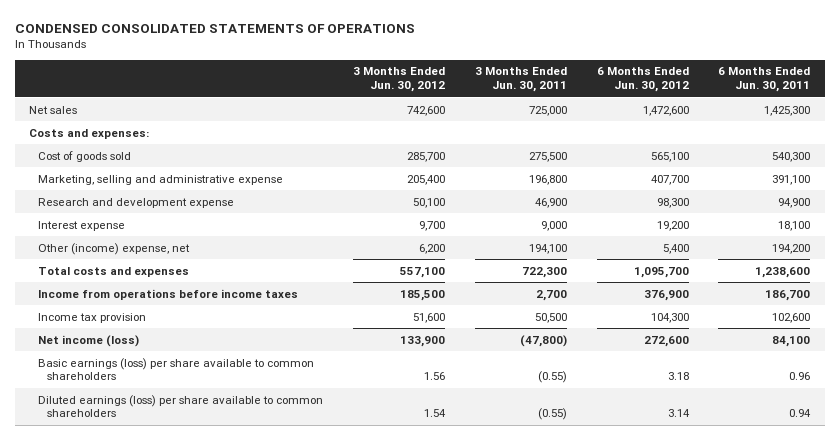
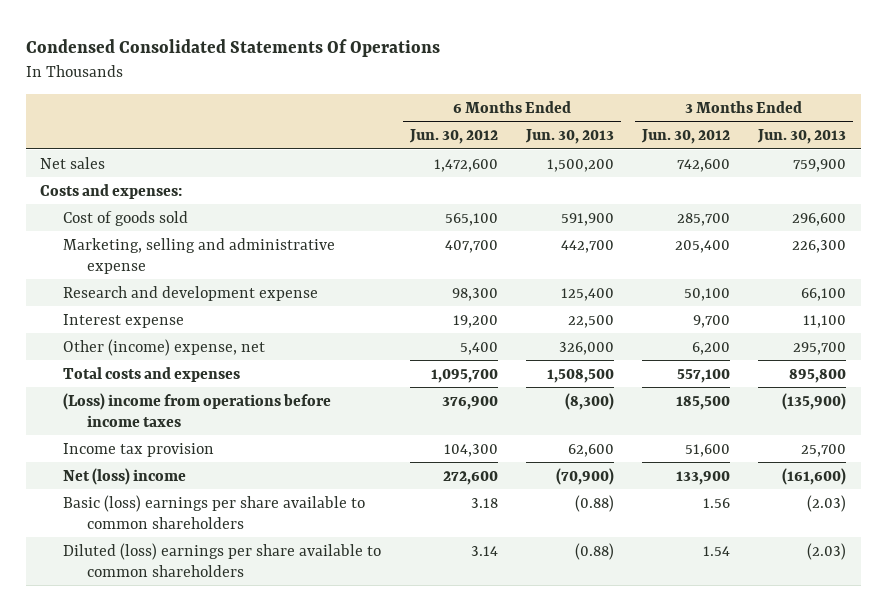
[14,23,415,33] CONDENSED CONSOLIDATED STATEMENTS OF OPERATIONS -> [25,39,440,58] Condensed Consolidated Statements Of Operations
[474,67,567,93] 3 Months Ended Jun. 30, 2011 -> none
[718,67,811,93] 6 Months Ended Jun. 30, 2011 -> none
none -> [524,129,614,145] Jun. 30, 2013
none -> [757,129,847,145] Jun. 30, 2013
[38,288,299,300] Income from operations before income taxes -> [63,392,332,427] (Loss) income from operations before income taxes
[38,334,140,347] Net income (loss) -> [63,467,187,485] Net (loss) income
[38,357,315,381] Basic earnings (loss) per share available to common shareholders -> [63,494,366,529] Basic (loss) earnings per share available to common shareholders
[38,394,324,418] Diluted earnings (loss) per share available to common shareholders -> [63,542,382,577] Diluted (loss) earnings per share available to common shareholders

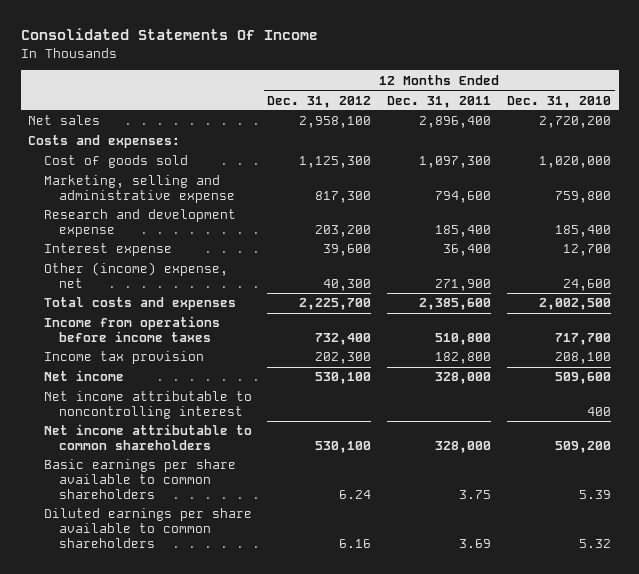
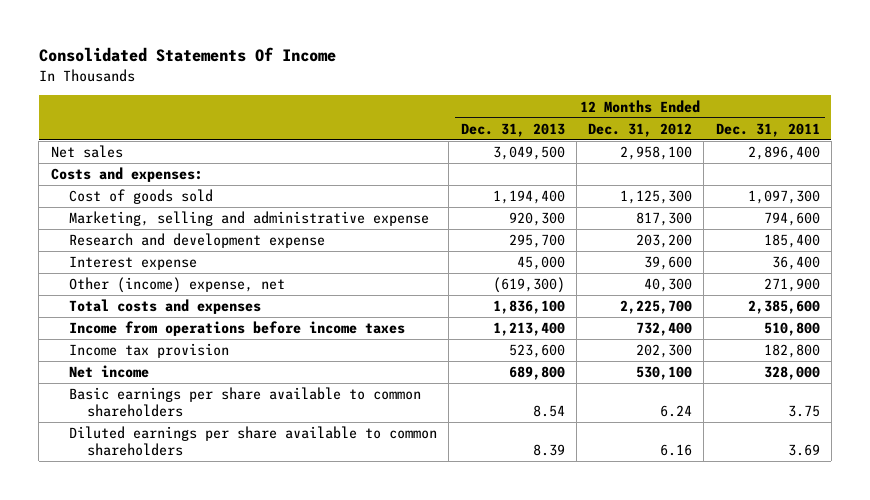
[506,95,611,108] Dec. 31, 2010 -> none
none -> [460,122,565,137] Dec. 31, 2013
[43,391,252,420] Net income attributable to noncontrolling interest -> none
[43,424,252,451] Net income attributable to common shareholders -> none

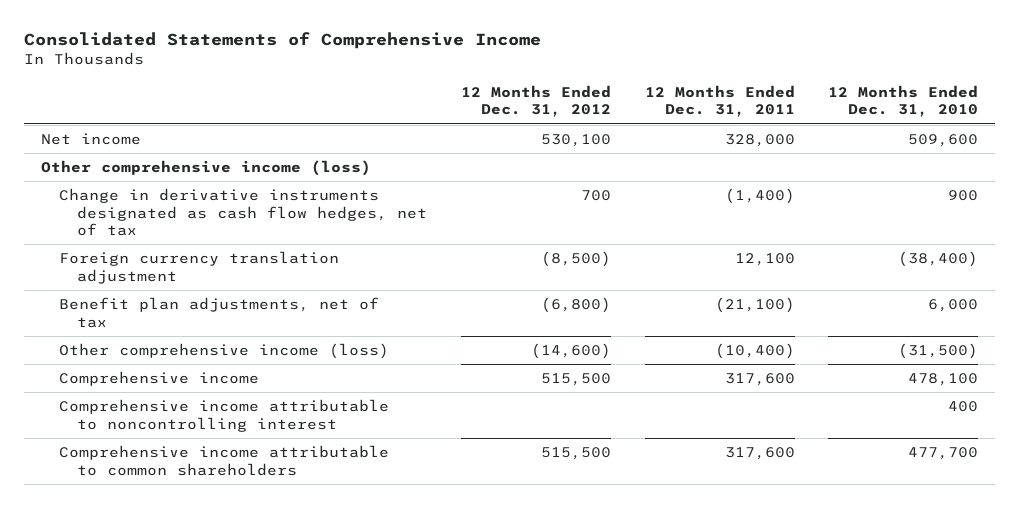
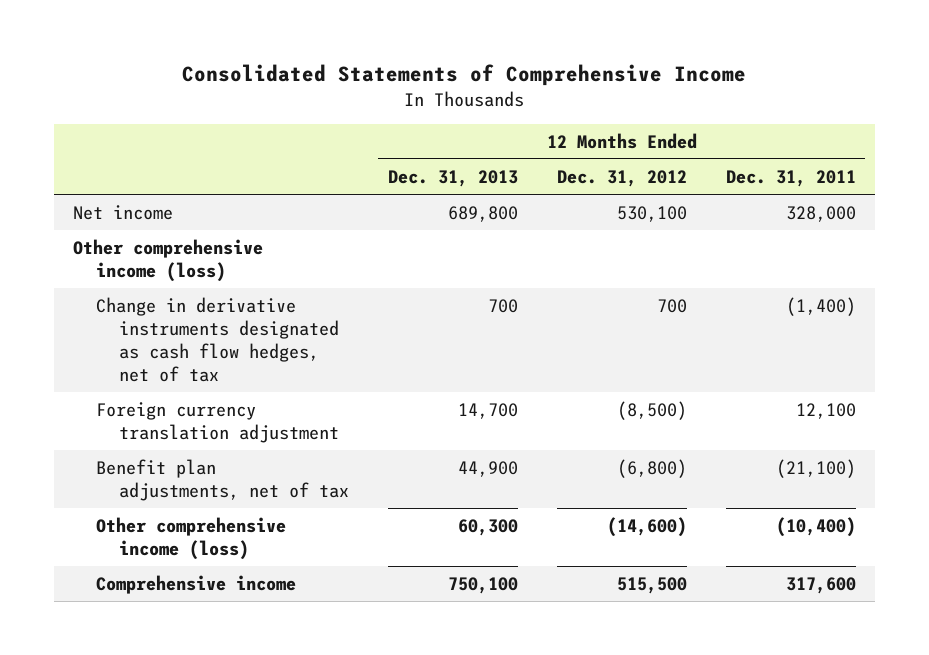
[828,84,979,118] 12 Months Ended Dec. 31, 2010 -> none
none -> [387,169,518,187] Dec. 31, 2013
[59,399,390,432] Comprehensive income attributable to noncontrolling interest -> none
[59,445,390,476] Comprehensive income attributable to common shareholders -> none

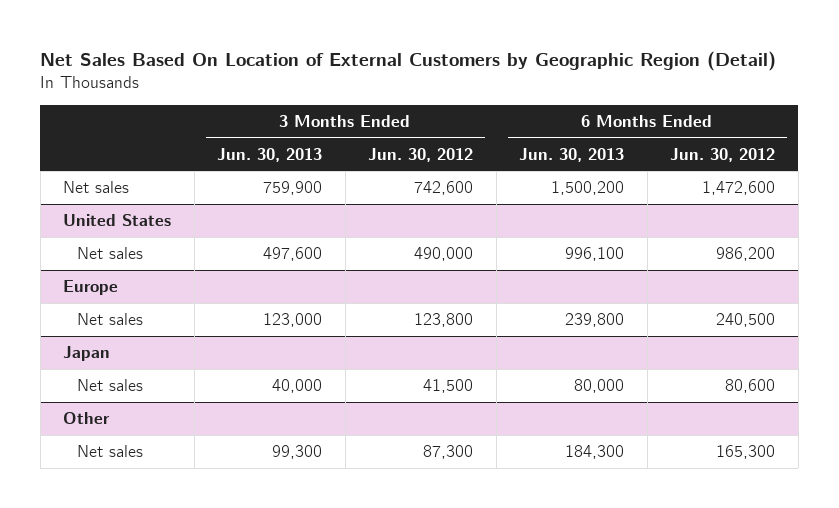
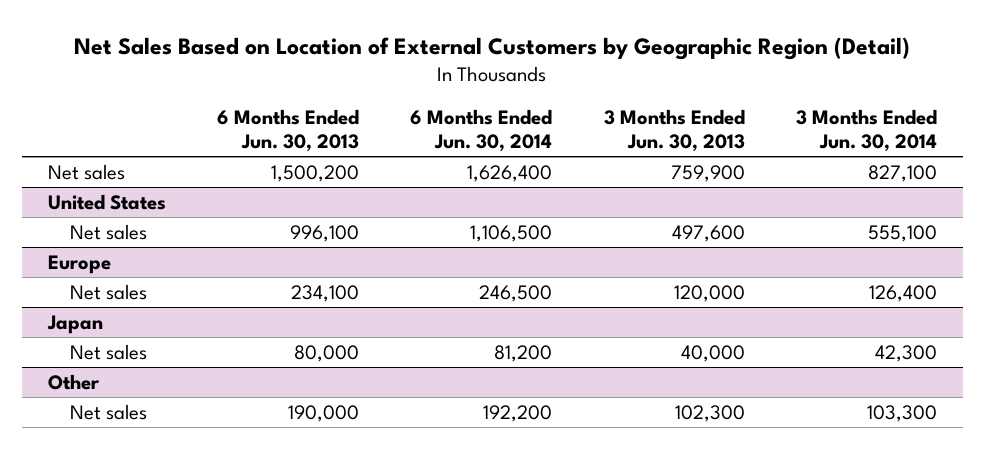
[40,50,777,71] Net Sales Based On Location of External Customers by Geographic Region (Detail) -> [74,36,911,60] Net Sales Based on Location of External Customers by Geographic Region (Detail)
[368,147,474,162] Jun. 30, 2012 -> none
[670,147,776,162] Jun. 30, 2012 -> none
none -> [410,108,553,152] 6 Months Ended Jun. 30, 2014
none -> [796,108,938,152] 3 Months Ended Jun. 30, 2014
[263,313,323,328] 123,000 -> [673,284,745,302] 120,000
[565,313,625,328] 239,800 -> [290,284,359,302] 234,100
[272,445,323,460] 99,300 -> [674,404,745,422] 102,300
[565,445,625,460] 184,300 -> [287,404,359,422] 190,000

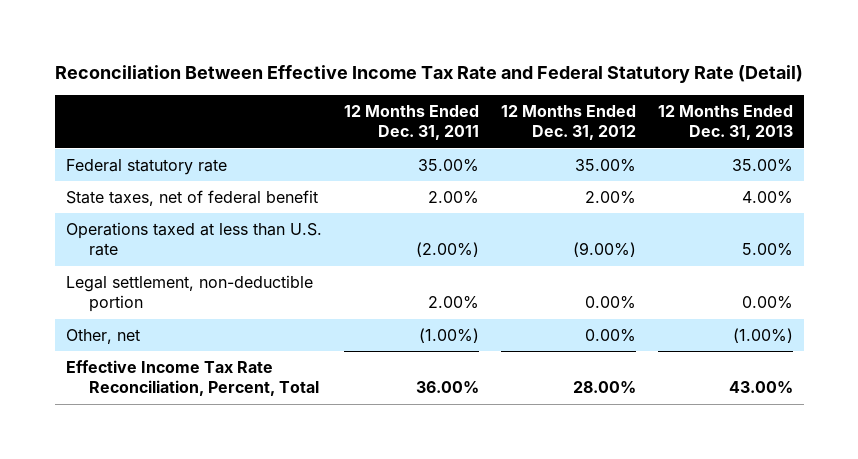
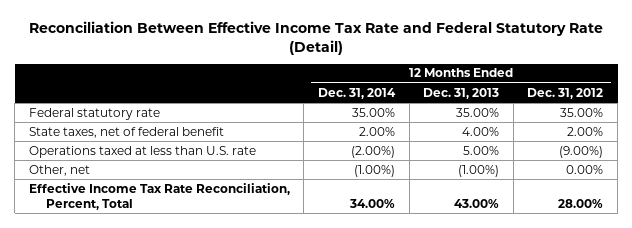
[343,105,479,141] 12 Months Ended Dec. 31, 2011 -> none
none -> [317,87,396,99] Dec. 31, 2014
[65,274,313,313] Legal settlement, non-deductible portion -> none

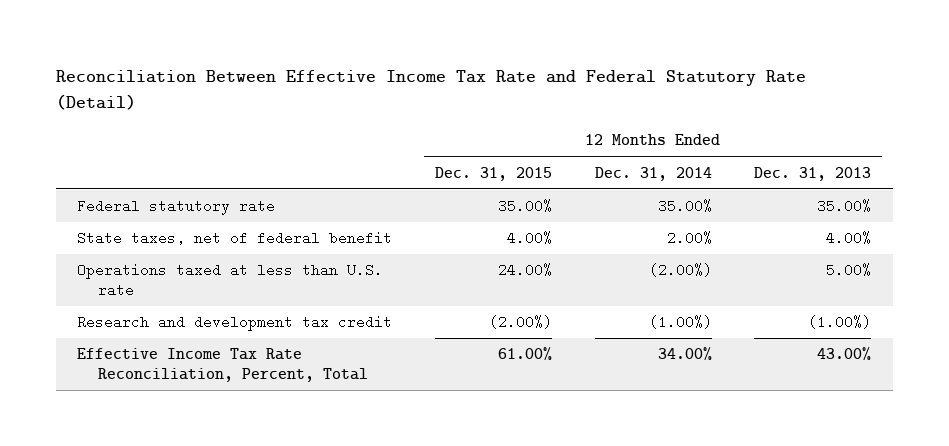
[527,87,604,99] Dec. 31, 2012 -> none
none -> [434,166,552,181] Dec. 31, 2015
[28,164,90,176] Other, net -> none
none -> [77,315,393,332] Research and development tax credit

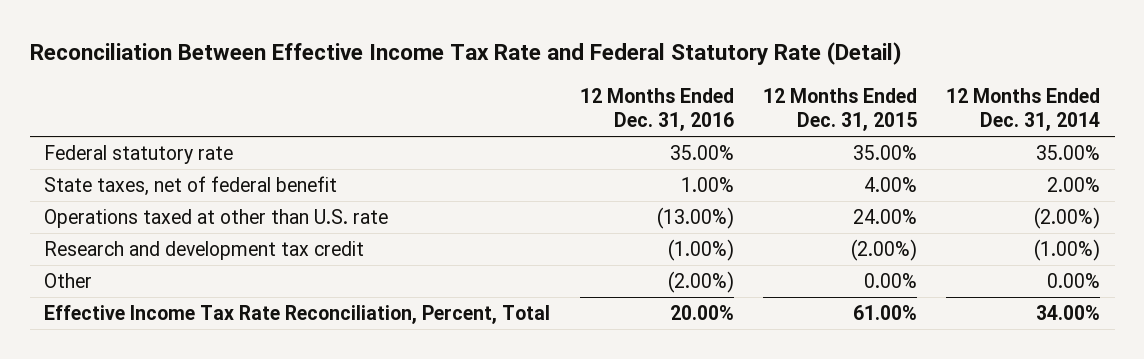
[754,166,872,181] Dec. 31, 2013 -> none
none -> [579,87,734,132] 12 Months Ended Dec. 31, 2016
[77,263,384,297] Operations taxed at less than U.S. rate -> [44,208,389,228] Operations taxed at other than U.S. rate
none -> [44,272,93,288] Other

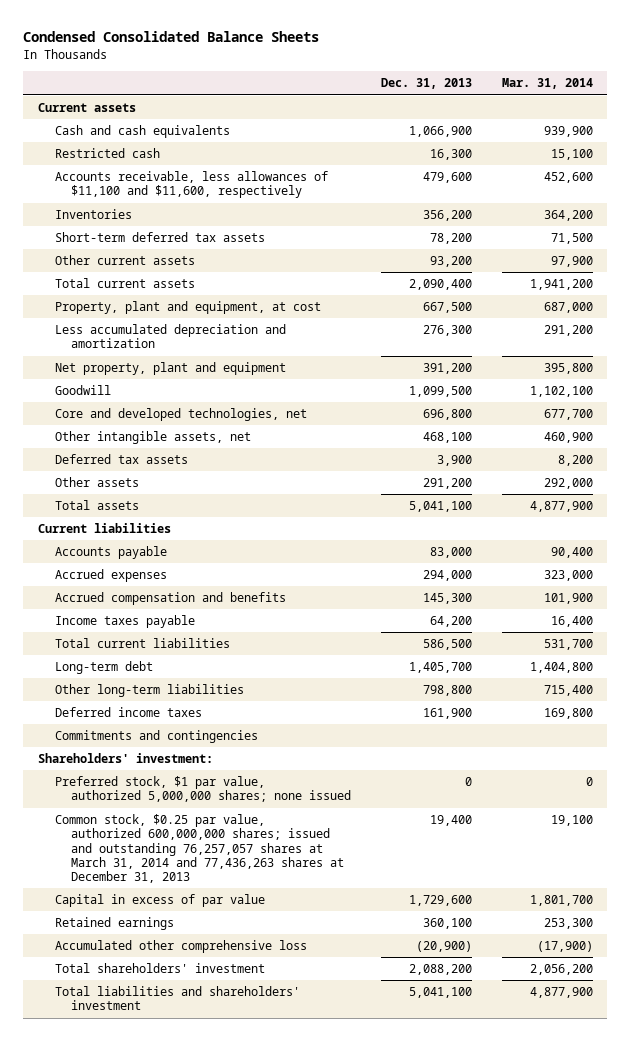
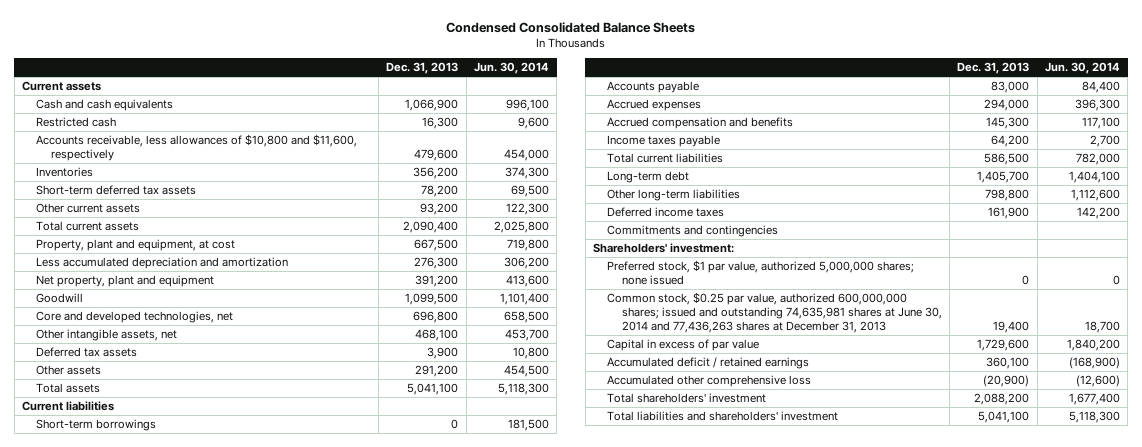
[501,78,593,90] Mar. 31, 2014 -> none
none -> [473,62,549,75] Jun. 30, 2014
[54,171,328,199] Accounts receivable, less allowances of $11,100 and $11,600, respectively -> [36,133,358,162] Accounts receivable, less allowances of $10,800 and $11,600, respectively
none -> [36,418,157,431] Short-term borrowings
[54,814,345,883] Common stock, $0.25 par value, authorized 600,000,000 shares; issued and outstanding 76,257,057 shares at March 31, 2014 and 77,436,263 shares at December 31, 2013 -> [607,291,942,334] Common stock, $0.25 par value, authorized 600,000,000 shares; issued and outstanding 74,635,981 shares at June 30, 2014 and 77,436,263 shares at December 31, 2013
[54,917,174,931] Retained earnings -> [607,356,810,369] Accumulated deficit / retained earnings

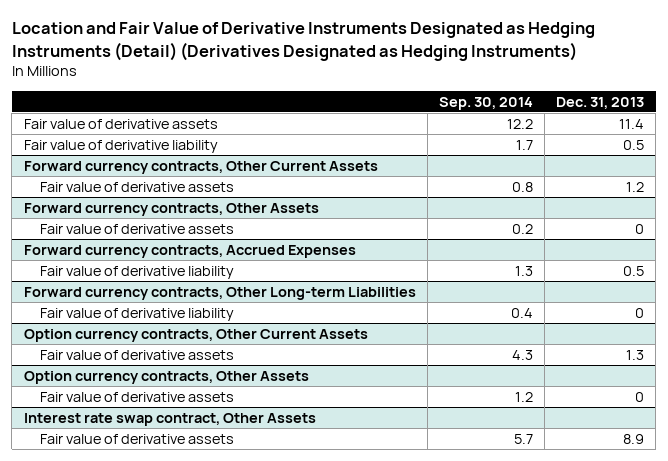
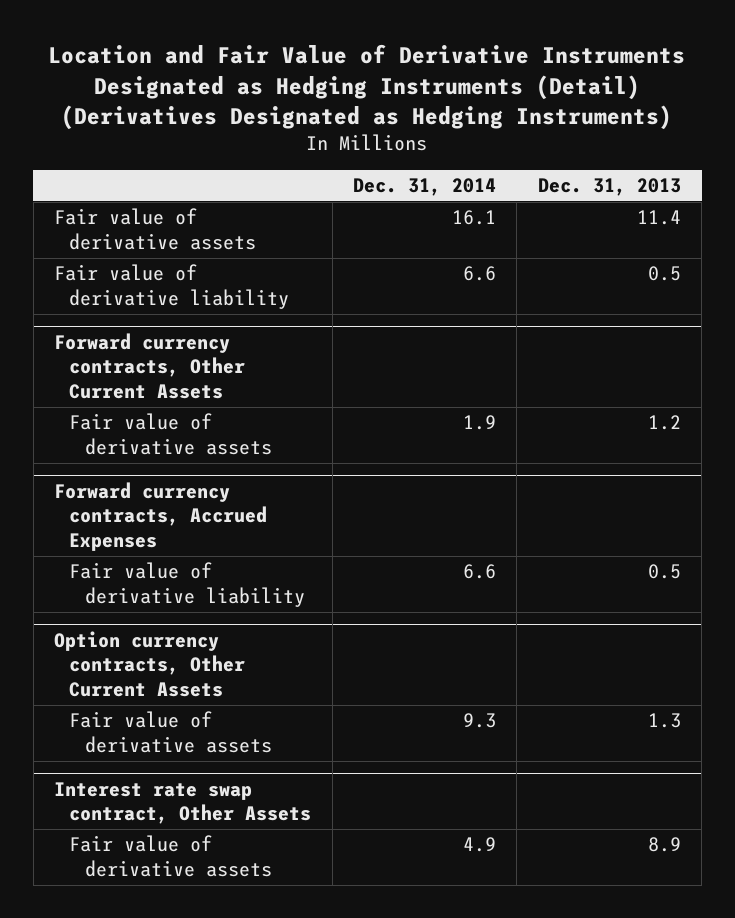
[438,96,533,110] Sep. 30, 2014 -> none
none -> [353,178,497,197] Dec. 31, 2014
[23,202,319,216] Forward currency contracts, Other Assets -> none
[39,223,234,234] Fair value of derivative assets -> none
[23,286,416,300] Forward currency contracts, Other Long-term Liabilities -> none
[39,307,234,321] Fair value of derivative liability -> none
[23,370,309,384] Option currency contracts, Other Assets -> none
[39,391,234,402] Fair value of derivative assets -> none

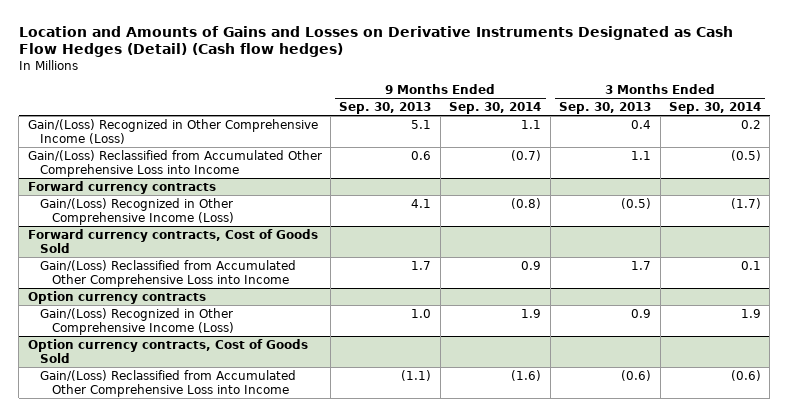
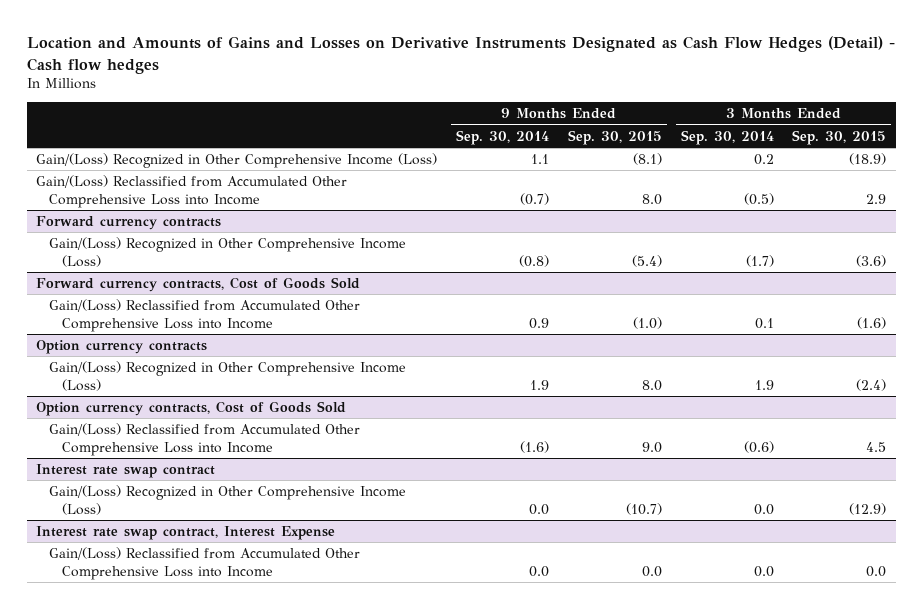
[18,25,733,58] Location and Amounts of Gains and Losses on Derivative Instruments Designated as Cash Flow Hedges (Detail) (Cash flow hedges) -> [26,36,895,74] Location and Amounts of Gains and Losses on Derivative Instruments Designated as Cash Flow Hedges (Detail) - Cash flow hedges
[339,102,432,115] Sep. 30, 2013 -> none
[559,102,652,115] Sep. 30, 2013 -> none
none -> [567,129,662,145] Sep. 30, 2015
none -> [792,129,887,145] Sep. 30, 2015
none -> [36,463,216,478] Interest rate swap contract
none -> [48,484,406,515] Gain/(Loss) Recognized in Other Comprehensive Income (Loss)
none -> [36,525,336,540] Interest rate swap contract, Interest Expense
none -> [48,546,360,580] Gain/(Loss) Reclassified from Accumulated Other Comprehensive Loss into Income

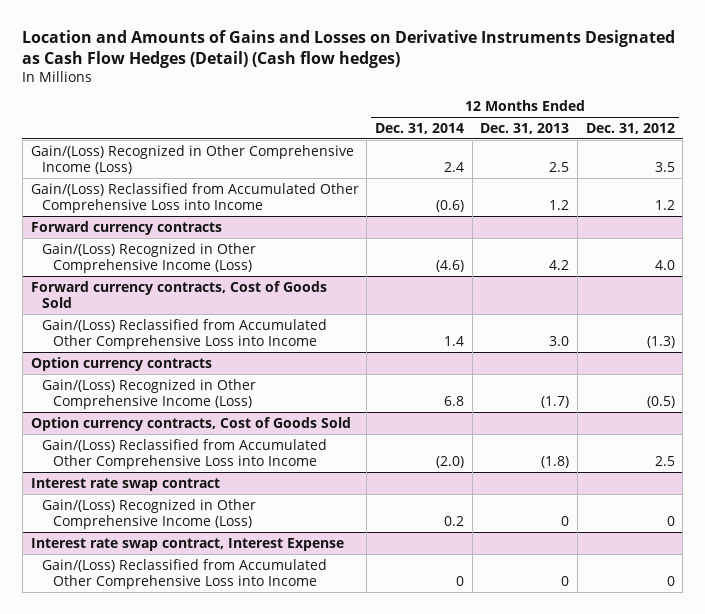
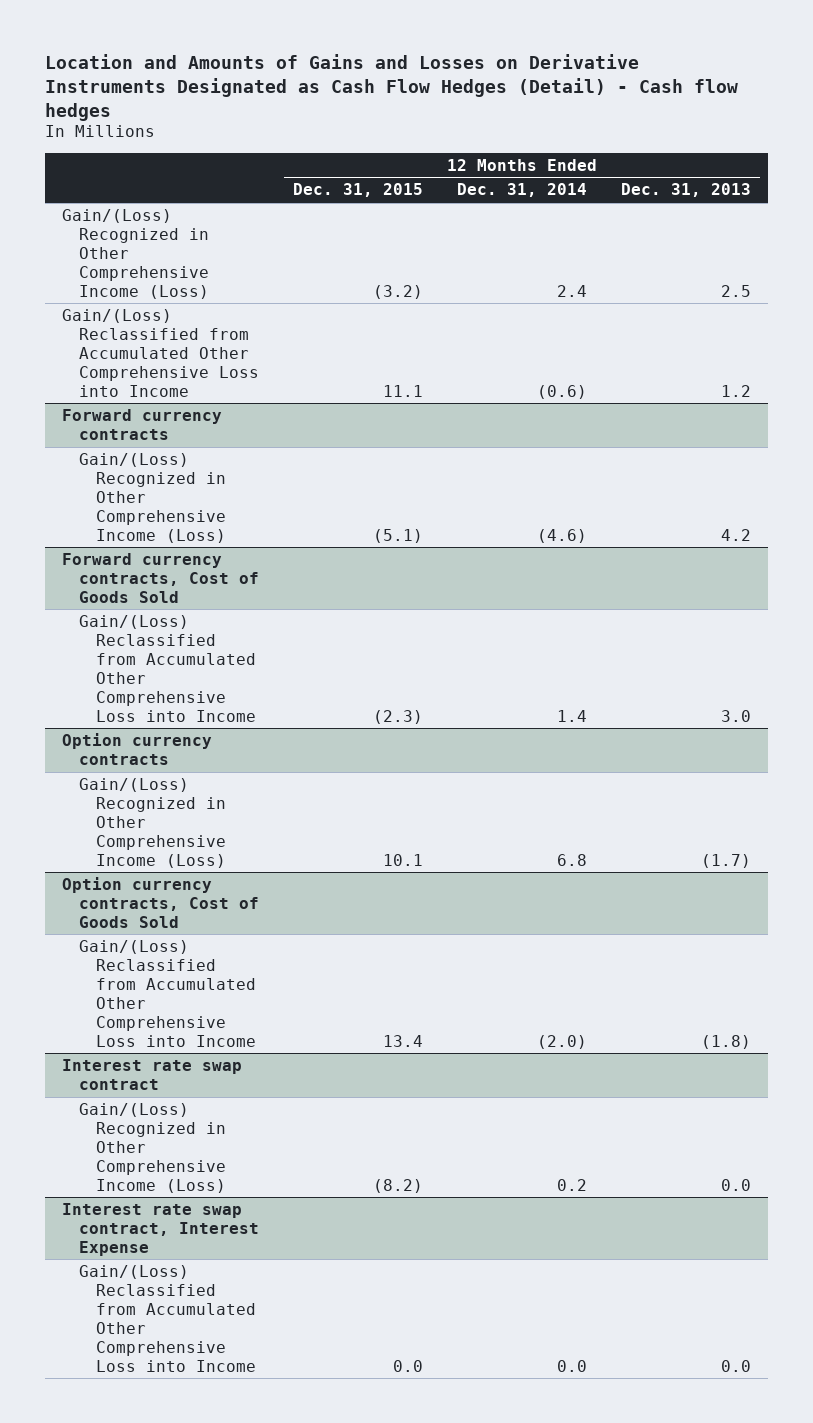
[22,30,676,68] Location and Amounts of Gains and Losses on Derivative Instruments Designated as Cash Flow Hedges (Detail) (Cash flow hedges) -> [44,53,738,121] Location and Amounts of Gains and Losses on Derivative Instruments Designated as Cash Flow Hedges (Detail) - Cash flow hedges
[585,122,675,134] Dec. 31, 2012 -> none
none -> [292,183,423,198] Dec. 31, 2015
[561,515,570,526] 0 -> [721,1178,752,1191] 0.0
[455,575,464,586] 0 -> [557,1359,588,1372] 0.0
[561,575,570,586] 0 -> [721,1359,752,1372] 0.0

